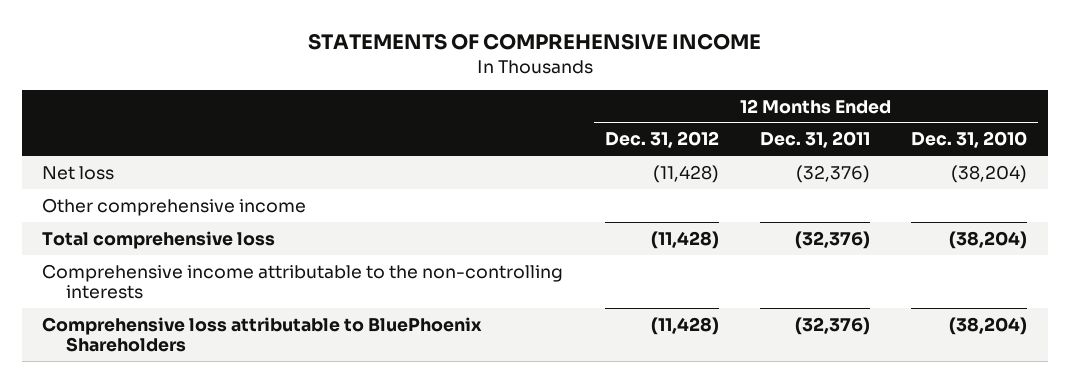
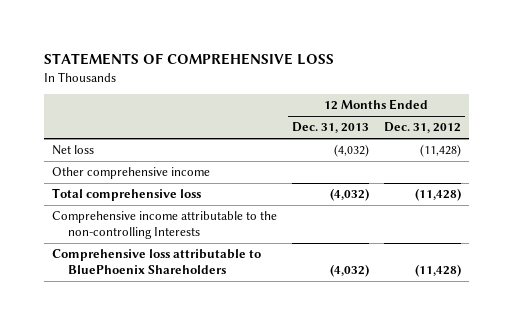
[307,32,761,50] STATEMENTS OF COMPREHENSIVE INCOME -> [44,53,335,66] STATEMENTS OF COMPREHENSIVE LOSS
[760,131,871,149] Dec. 31, 2011 -> none
[911,131,1028,149] Dec. 31, 2010 -> none
none -> [291,122,369,134] Dec. 31, 2013
[42,263,564,300] Comprehensive income attributable to the non-controlling interests -> [51,211,277,239] Comprehensive income attributable to the non-controlling Interests

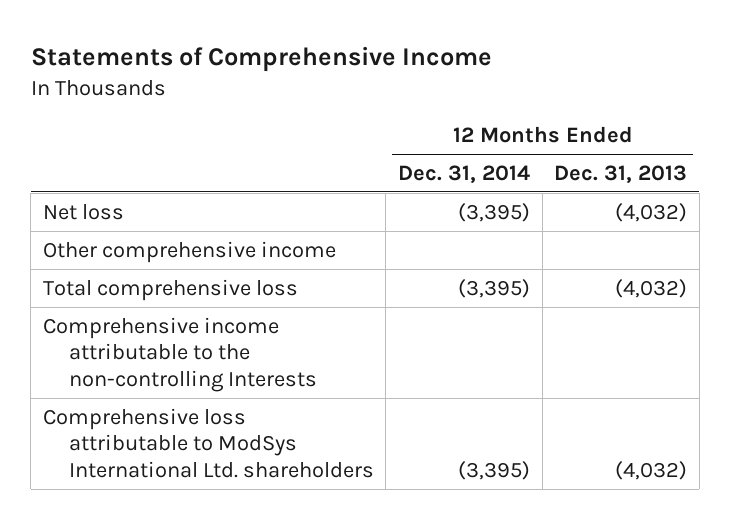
[44,53,335,66] STATEMENTS OF COMPREHENSIVE LOSS -> [30,45,492,72] Statements of Comprehensive Income
[383,122,461,134] Dec. 31, 2012 -> none
none -> [397,165,530,184] Dec. 31, 2014
[51,249,261,274] Comprehensive loss attributable to BluePhoenix Shareholders -> [42,407,374,479] Comprehensive loss attributable to ModSys International Ltd. shareholders

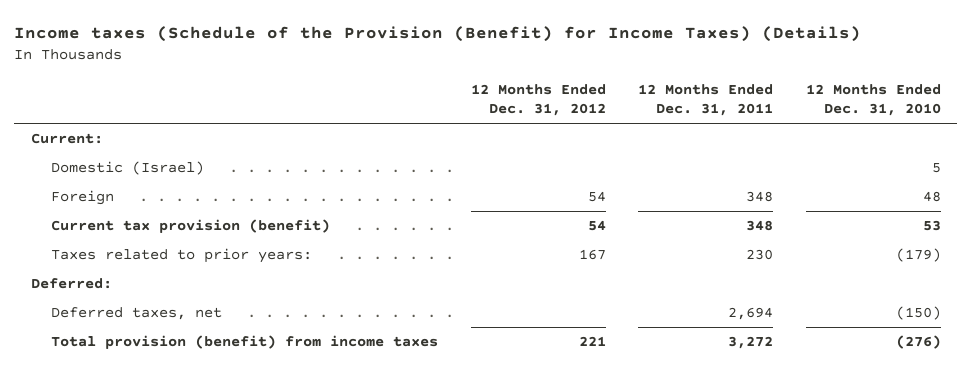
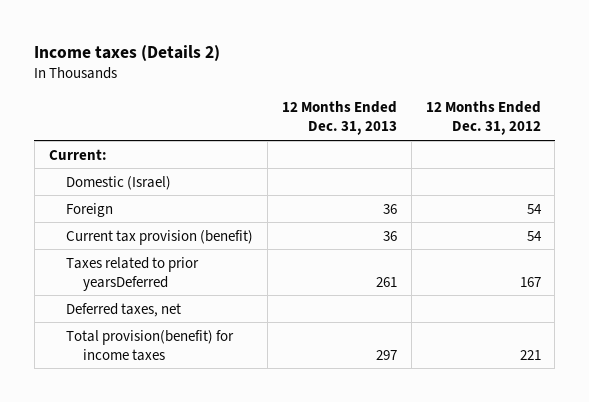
[14,26,862,43] Income taxes (Schedule of the Provision (Benefit) for Income Taxes) (Details) -> [34,44,221,61] Income taxes (Details 2)
[638,83,774,117] 12 Months Ended Dec. 31, 2011 -> none
[805,83,941,117] 12 Months Ended Dec. 31, 2010 -> none
none -> [281,101,397,136] 12 Months Ended Dec. 31, 2013
[30,278,112,290] Deferred: -> none
[50,248,312,264] Taxes related to prior years: -> [66,256,200,291] Taxes related to prior yearsDeferred
[50,335,438,350] Total provision (benefit) from income taxes -> [66,329,235,361] Total provision(benefit) for income taxes

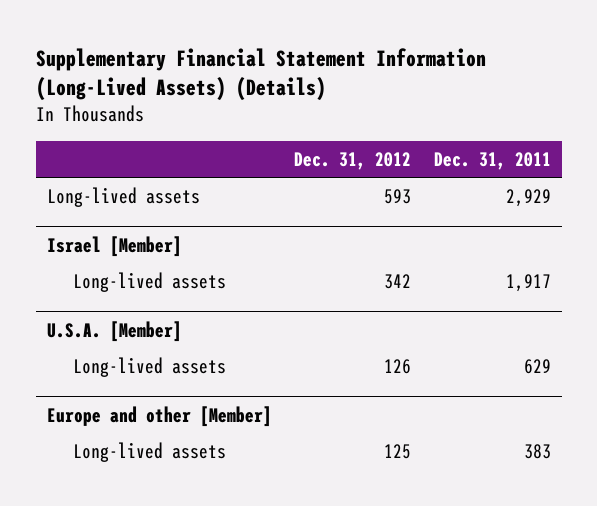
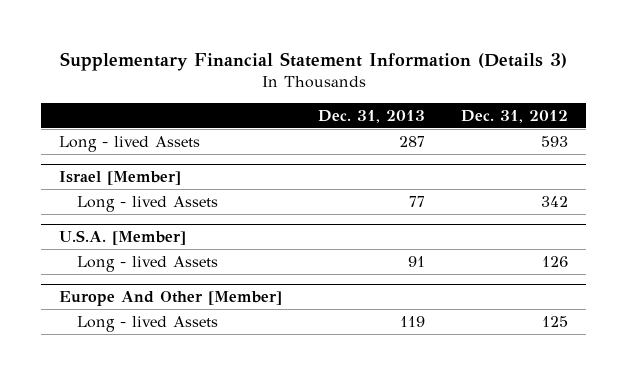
[35,47,486,102] Supplementary Financial Statement Information (Long-Lived Assets) (Details) -> [59,51,567,71] Supplementary Financial Statement Information (Details 3)
[433,151,551,170] Dec. 31, 2011 -> none
none -> [318,109,426,123] Dec. 31, 2013
[46,187,200,208] Long-lived assets -> [59,135,201,152] Long - lived Assets
[72,272,226,293] Long-lived assets -> [77,195,219,212] Long - lived Assets
[72,357,226,378] Long-lived assets -> [77,255,219,272] Long - lived Assets
[46,405,272,427] Europe and other [Member] -> [59,290,283,306] Europe And Other [Member]
[72,442,226,463] Long-lived assets -> [77,315,219,332] Long - lived Assets

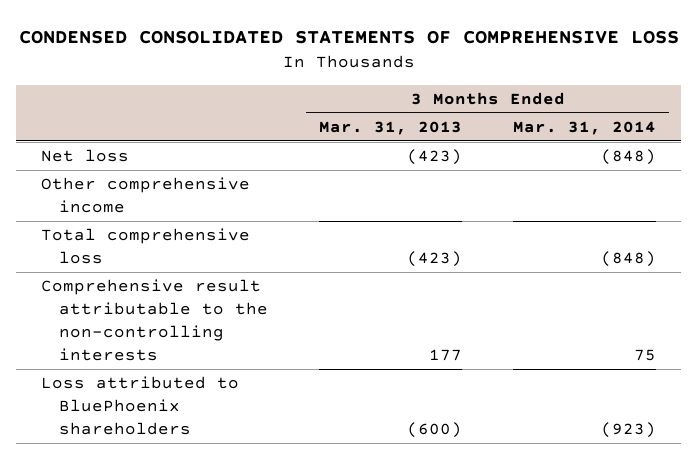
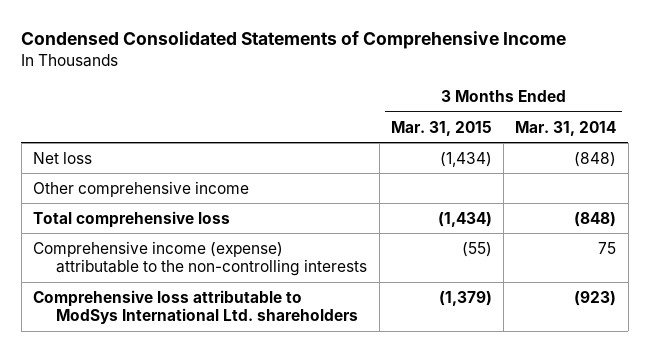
[18,30,679,45] CONDENSED CONSOLIDATED STATEMENTS OF COMPREHENSIVE LOSS -> [21,31,567,50] Condensed Consolidated Statements of Comprehensive Income
[319,120,463,135] Mar. 31, 2013 -> none
none -> [390,120,492,136] Mar. 31, 2015
[41,279,269,361] Comprehensive result attributable to the non-controlling interests -> [32,240,368,277] Comprehensive income (expense) attributable to the non-controlling interests
[41,376,240,435] Loss attributed to BluePhoenix shareholders -> [32,289,359,325] Comprehensive loss attributable to ModSys International Ltd. shareholders

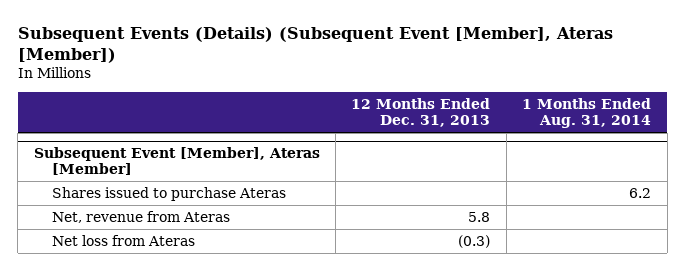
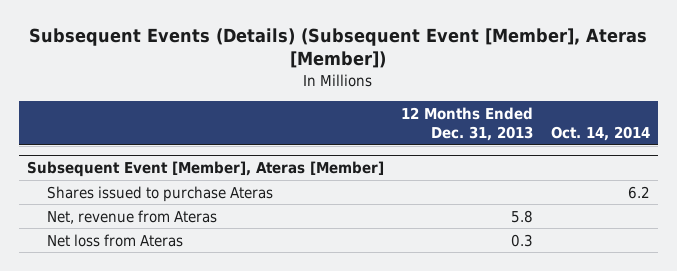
[522,98,652,129] 1 Months Ended Aug. 31, 2014 -> none
none -> [550,125,650,141] Oct. 14, 2014
[458,235,491,249] (0.3) -> [511,233,534,247] 0.3

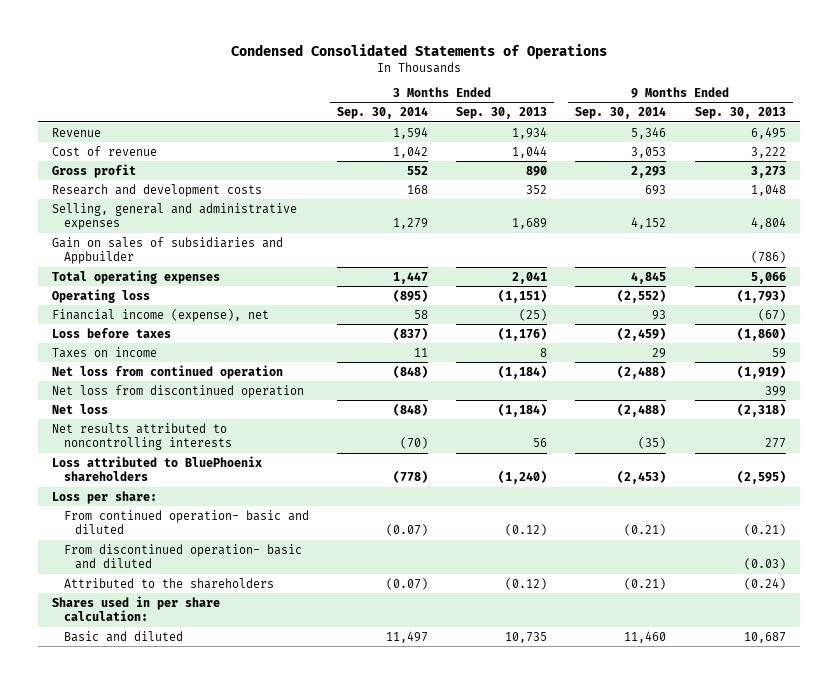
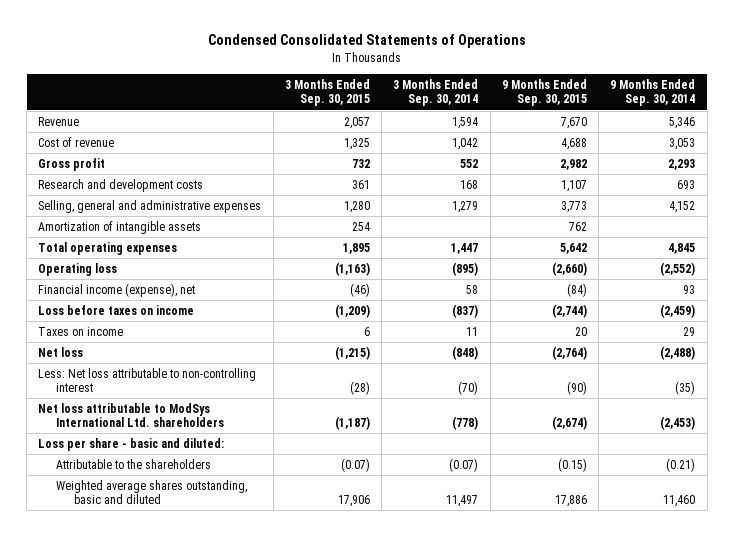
[456,107,548,120] Sep. 30, 2013 -> none
[694,107,786,120] Sep. 30, 2013 -> none
none -> [284,79,370,107] 3 Months Ended Sep. 30, 2015
none -> [501,79,587,107] 9 Months Ended Sep. 30, 2015
[52,236,284,265] Gain on sales of subsidiaries and Appbuilder -> none
none -> [38,220,202,234] Amortization of intangible assets
[52,327,172,338] Loss before taxes -> [38,304,195,315] Loss before taxes on income
[52,364,284,379] Net loss from continued operation -> none
[52,384,305,398] Net loss from discontinued operation -> none
[63,509,309,535] From continued operation- basic and diluted -> none
[63,543,302,570] From discontinued operation- basic and diluted -> none
[52,595,221,622] Shares used in per share calculation: -> none
[52,422,232,451] Net results attributed to noncontrolling interests -> [38,367,257,393] Less: Net loss attributable to non-controlling interest
[52,455,263,482] Loss attributed to BluePhoenix shareholders -> [38,402,225,428] Net loss attributable to ModSys International Ltd. shareholders
[52,490,158,504] Loss per share: -> [38,437,225,451] Loss per share - basic and diluted:
[63,577,274,589] Attributed to the shareholders -> [56,458,212,469] Attributable to the shareholders
[63,630,183,642] Basic and diluted -> [56,479,248,505] Weighted average shares outstanding, basic and diluted

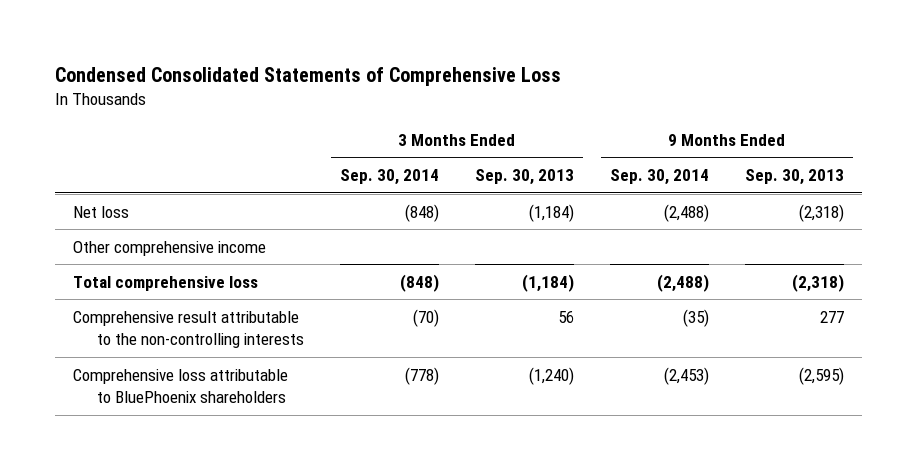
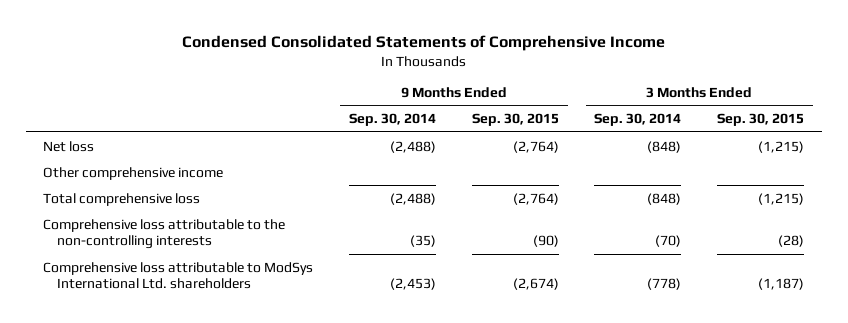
[55,66,562,86] Condensed Consolidated Statements of Comprehensive Loss -> [181,35,665,52] Condensed Consolidated Statements of Comprehensive Income
[475,169,575,186] Sep. 30, 2013 -> none
[745,169,845,186] Sep. 30, 2013 -> none
none -> [471,113,559,127] Sep. 30, 2015
none -> [717,113,805,127] Sep. 30, 2015
[73,310,305,349] Comprehensive result attributable to the non-controlling interests -> [43,218,286,250] Comprehensive loss attributable to the non-controlling interests
[73,368,289,404] Comprehensive loss attributable to BluePhoenix shareholders -> [43,261,314,290] Comprehensive loss attributable to ModSys International Ltd. shareholders

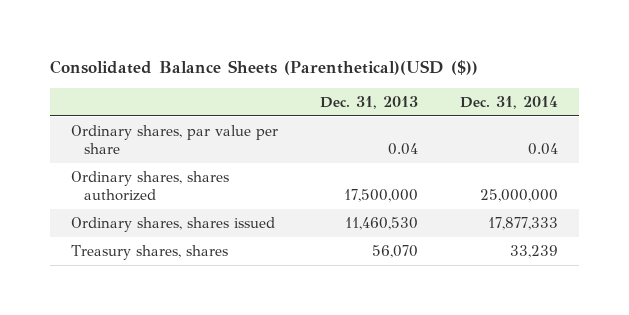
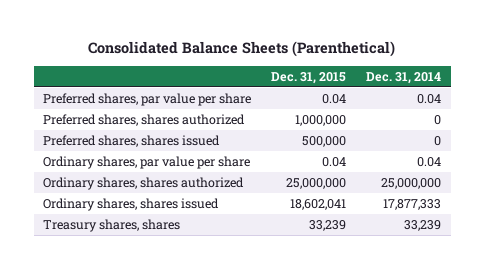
[49,59,478,75] Consolidated Balance Sheets (Parenthetical)(USD ($)) -> [88,41,396,58] Consolidated Balance Sheets (Parenthetical)
[319,95,418,109] Dec. 31, 2013 -> none
none -> [271,71,347,84] Dec. 31, 2015
none -> [43,92,252,106] Preferred shares, par value per share
none -> [43,113,246,126] Preferred shares, shares authorized
none -> [43,134,221,147] Preferred shares, shares issued

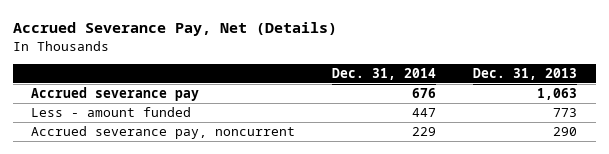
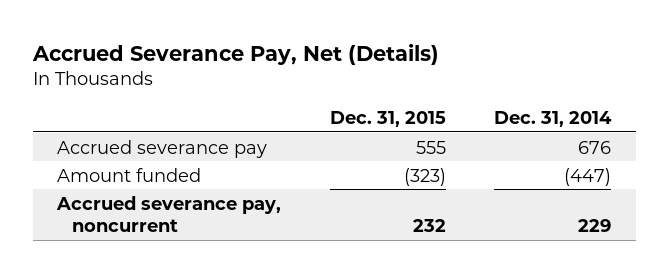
[473,67,578,80] Dec. 31, 2013 -> none
none -> [329,111,446,128] Dec. 31, 2015
[31,107,192,118] Less - amount funded -> [56,167,201,182] Amount funded
[412,108,437,118] 447 -> [564,167,612,186] (447)

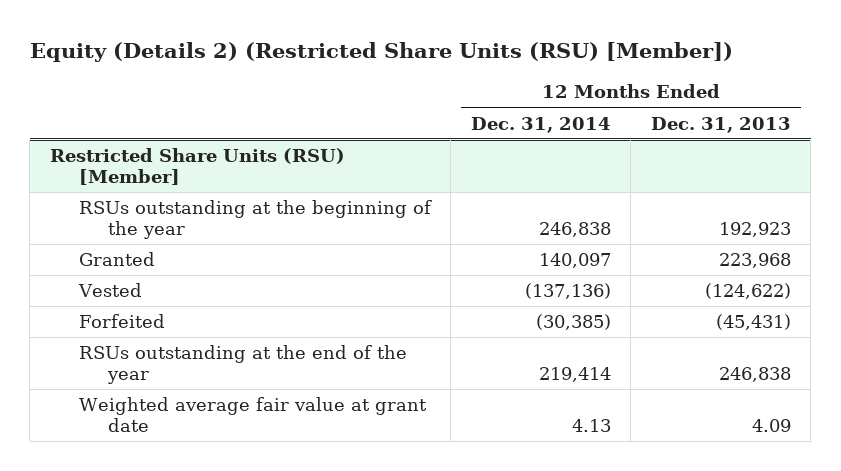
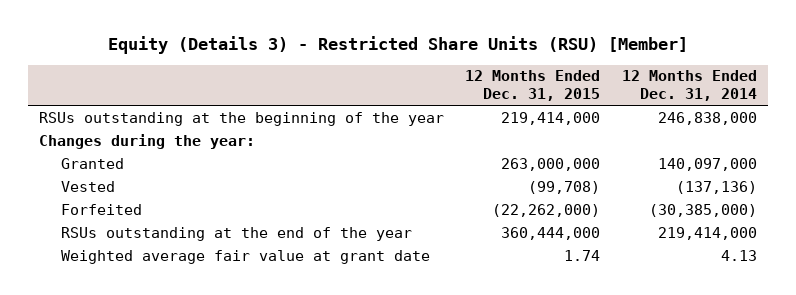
[29,41,733,62] Equity (Details 2) (Restricted Share Units (RSU) [Member]) -> [107,36,688,55] Equity (Details 3) - Restricted Share Units (RSU) [Member]
[650,116,791,133] Dec. 31, 2013 -> none
none -> [465,70,601,102] 12 Months Ended Dec. 31, 2015
[49,148,345,186] Restricted Share Units (RSU) [Member] -> none
[538,222,611,238] 246,838 -> [657,111,757,125] 246,838,000
none -> [38,133,255,149] Changes during the year:
[538,253,611,269] 140,097 -> [657,157,757,171] 140,097,000
[535,314,611,331] (30,385) -> [648,203,757,217] (30,385,000)
[538,367,611,383] 219,414 -> [657,226,757,240] 219,414,000

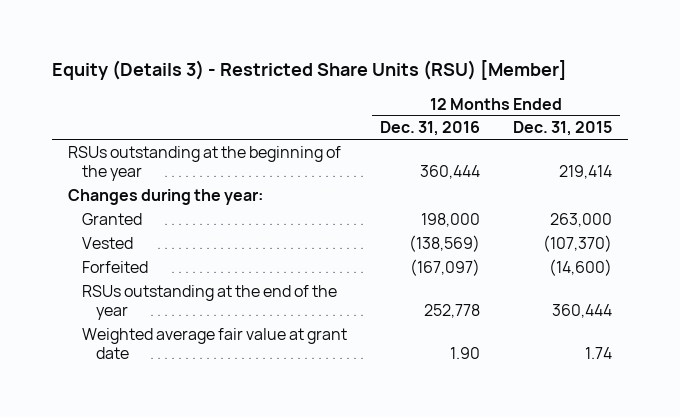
[621,70,757,102] 12 Months Ended Dec. 31, 2014 -> none
none -> [379,121,480,137] Dec. 31, 2016
[501,111,601,125] 219,414,000 -> [558,164,612,179] 219,414
[501,157,601,171] 263,000,000 -> [549,212,612,227] 263,000
[528,180,601,194] (99,708) -> [542,234,612,252] (107,370)
[492,203,601,217] (22,262,000) -> [548,258,612,276] (14,600)
[501,226,601,240] 360,444,000 -> [551,303,612,318] 360,444

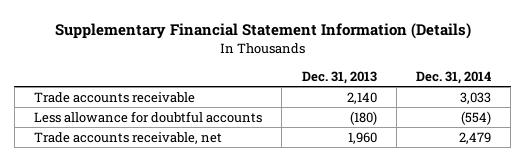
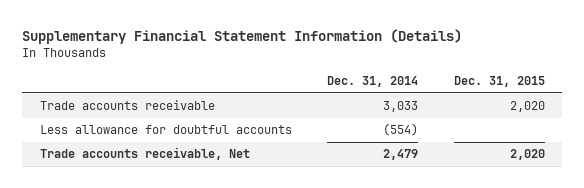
[301,70,377,84] Dec. 31, 2013 -> none
none -> [453,76,545,88] Dec. 31, 2015
[34,131,223,144] Trade accounts receivable, net -> [39,147,250,161] Trade accounts receivable, Net

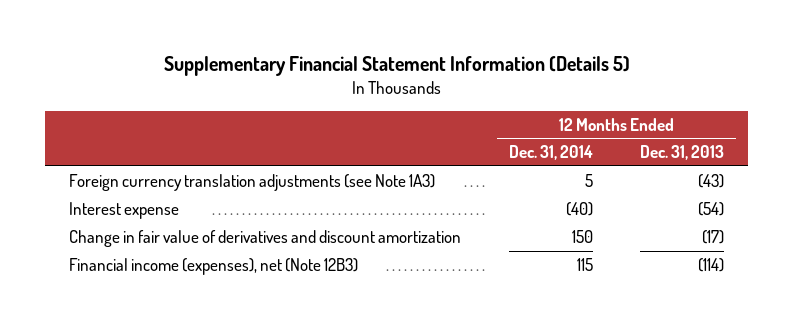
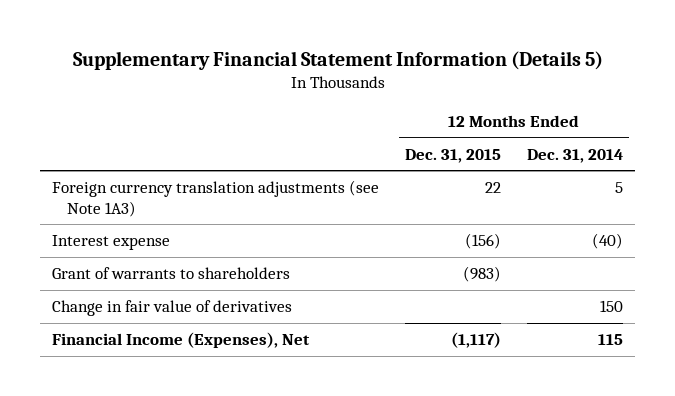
[640,145,725,161] Dec. 31, 2013 -> none
none -> [405,148,502,163] Dec. 31, 2015
none -> [52,266,291,279] Grant of warrants to shareholders
[69,229,462,247] Change in fair value of derivatives and discount amortization -> [52,299,293,316] Change in fair value of derivatives
[69,257,359,275] Financial income (expenses), net (Note 12B3) -> [52,331,311,348] Financial Income (Expenses), Net

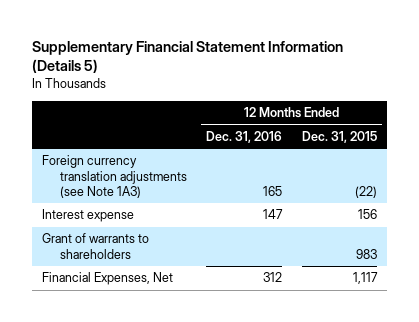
[526,148,623,163] Dec. 31, 2014 -> none
none -> [206,131,283,144] Dec. 31, 2016
[52,299,293,316] Change in fair value of derivatives -> none
[485,181,502,193] 22 -> [354,185,377,198] (22)
[465,232,502,249] (156) -> [357,209,377,220] 156
[463,265,502,282] (983) -> [355,248,377,259] 983
[52,331,311,348] Financial Income (Expenses), Net -> [41,272,173,286] Financial Expenses, Net
[451,331,502,348] (1,117) -> [352,272,378,285] 1,117

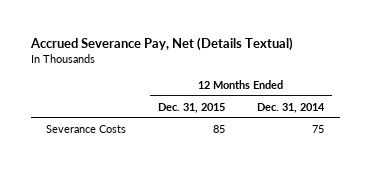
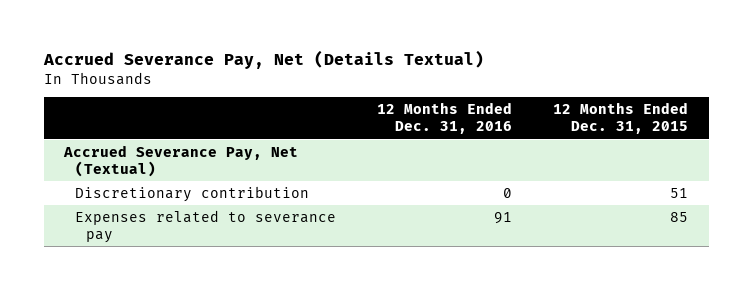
[256,102,325,113] Dec. 31, 2014 -> none
none -> [377,102,513,135] 12 Months Ended Dec. 31, 2016
none -> [63,144,299,177] Accrued Severance Pay, Net (Textual)
none -> [75,185,310,202] Discretionary contribution
[46,124,127,133] Severance Costs -> [75,209,337,243] Expenses related to severance pay

